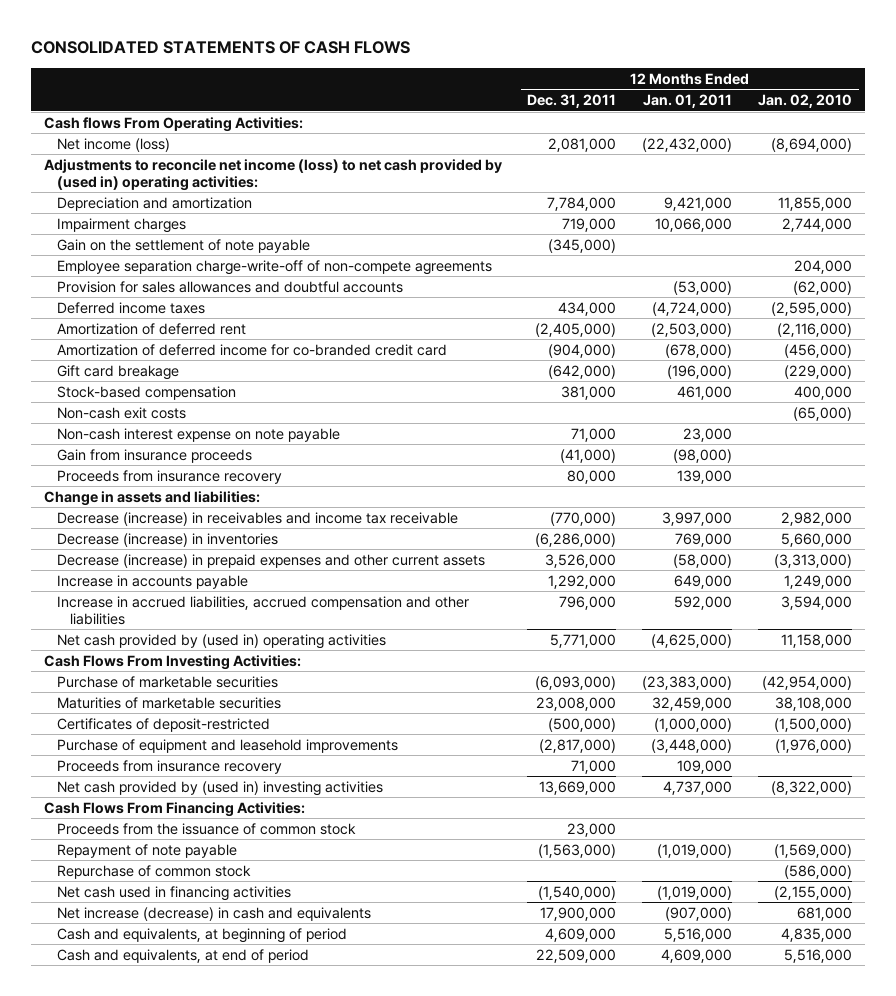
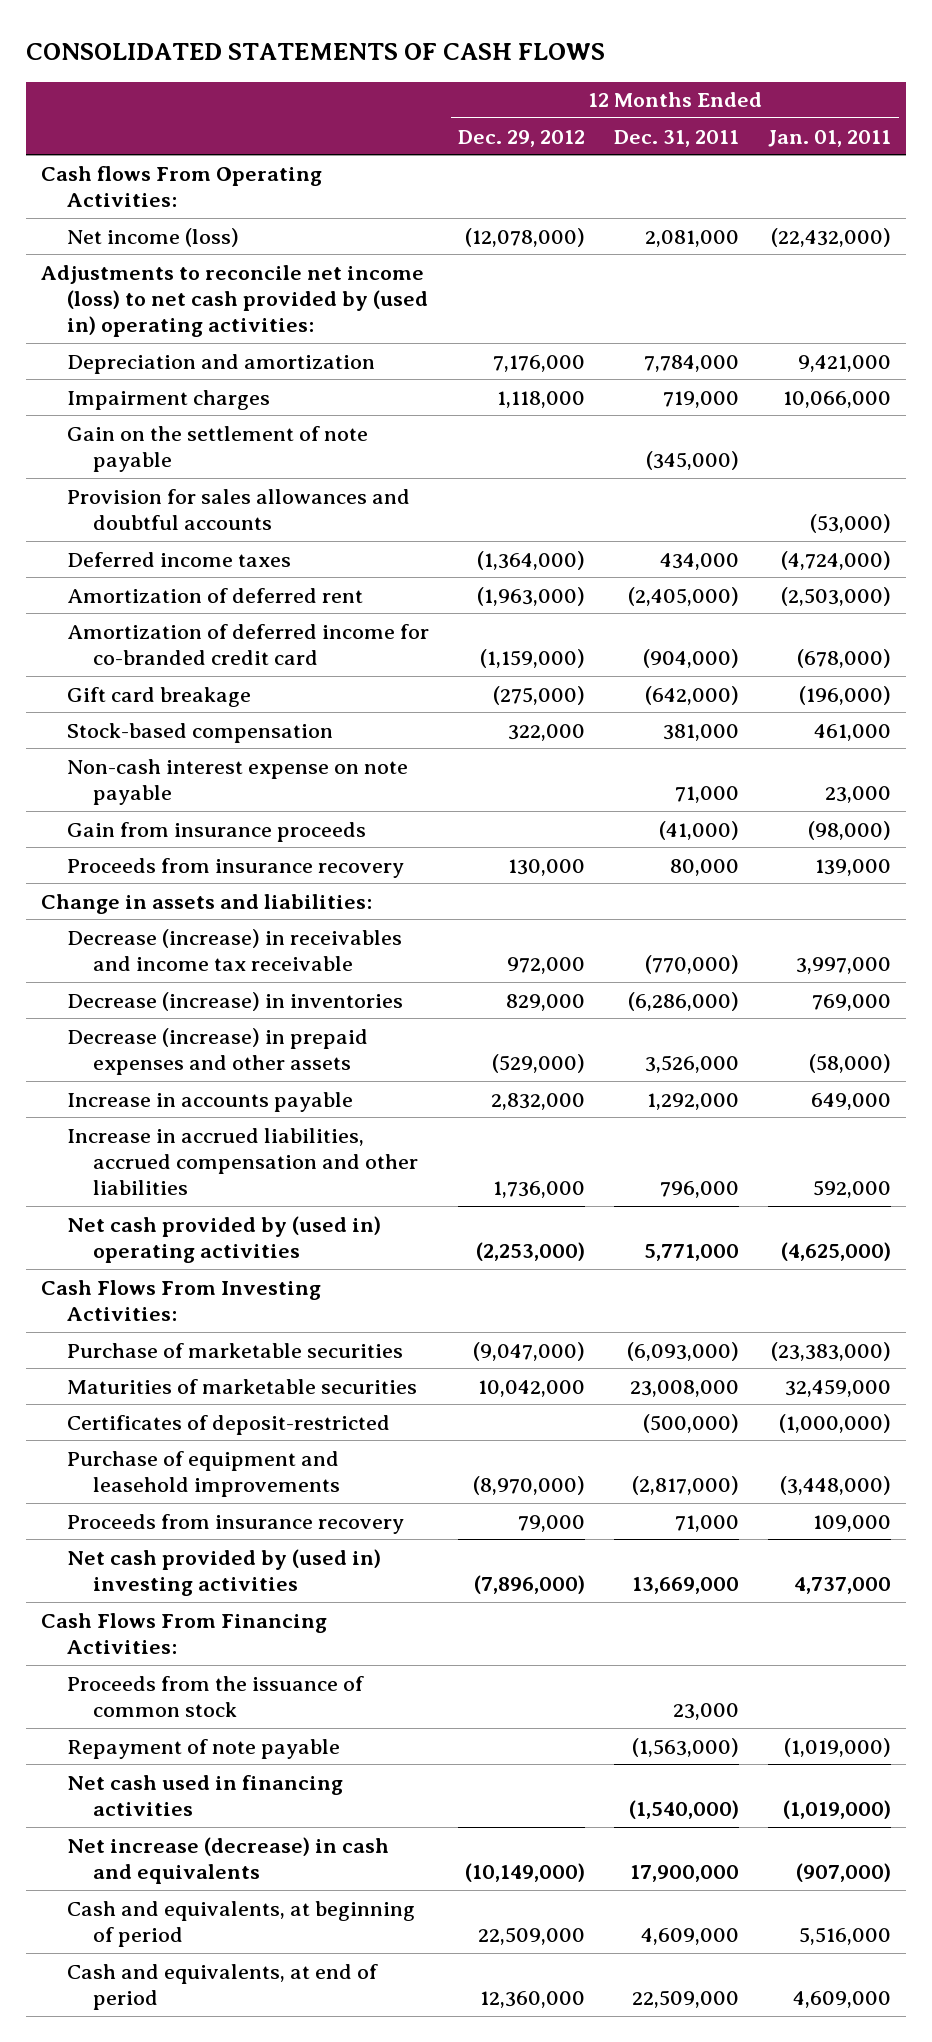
[758,93,853,108] Jan. 02, 2010 -> none
none -> [458,129,586,147] Dec. 29, 2012
[56,259,492,275] Employee separation charge-write-off of non-compete agreements -> none
[56,406,186,419] Non-cash exit costs -> none
[56,553,485,568] Decrease (increase) in prepaid expenses and other current assets -> [66,1027,368,1075] Decrease (increase) in prepaid expenses and other assets
[56,864,251,879] Repurchase of common stock -> none

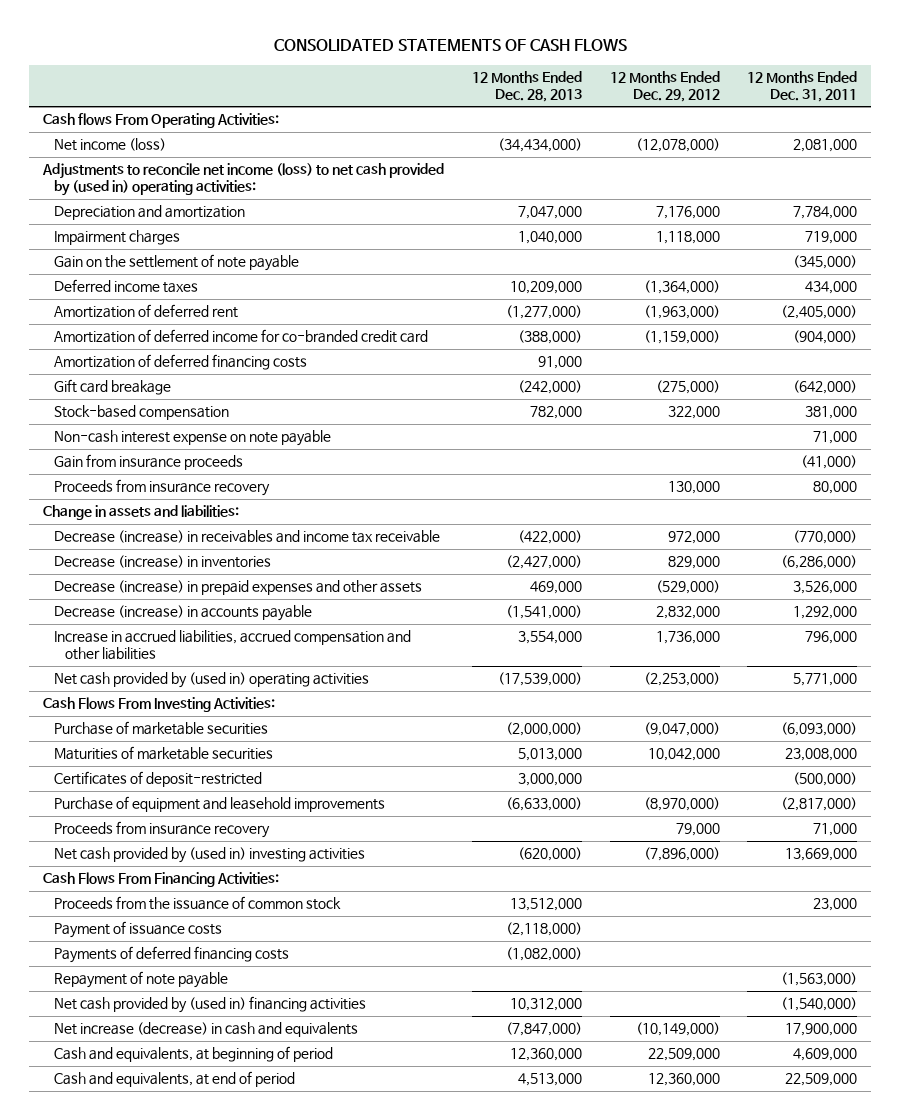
[768,129,892,147] Jan. 01, 2011 -> none
none -> [471,71,582,102] 12 Months Ended Dec. 28, 2013
[66,488,410,530] Provision for sales allowances and doubtful accounts -> none
none -> [54,354,308,371] Amortization of deferred financing costs
[66,1091,353,1112] Increase in accounts payable -> [54,605,313,622] Decrease (increase) in accounts payable
none -> [54,921,223,939] Payment of issuance costs
none -> [54,946,290,964] Payments of deferred financing costs
[66,1774,343,1816] Net cash used in financing activities -> [54,996,367,1014] Net cash provided by (used in) financing activities

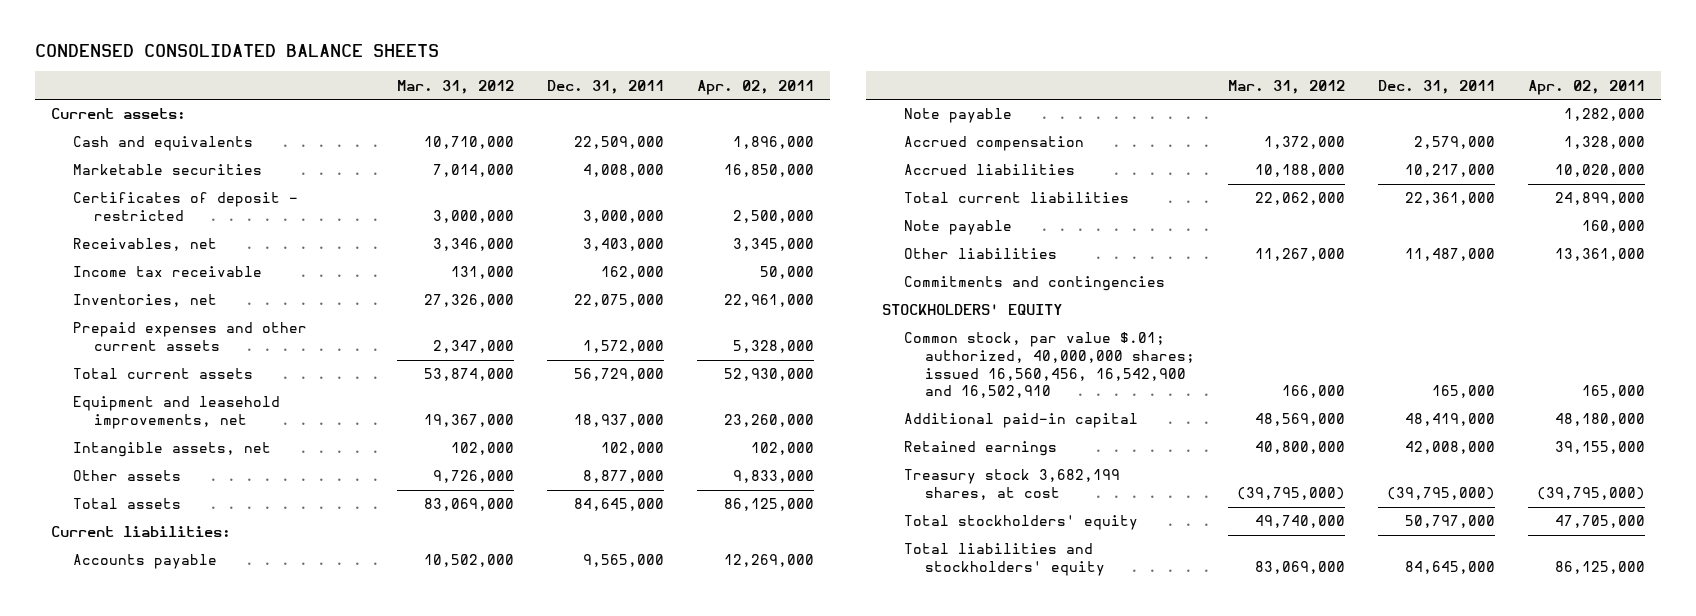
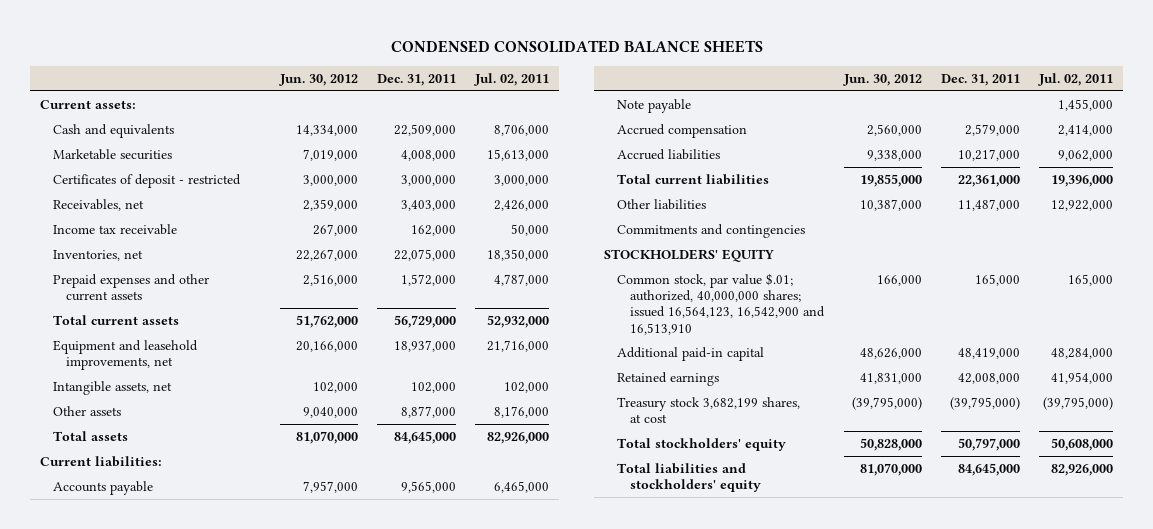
[396,79,514,94] Mar. 31, 2012 -> none
[696,79,814,95] Apr. 02, 2011 -> none
none -> [278,74,358,87] Jun. 30, 2012
none -> [474,73,550,87] Jul. 02, 2011
[903,220,1012,236] Note payable -> none
[903,332,1195,399] Common stock, par value $.01; authorized, 40,000,000 shares; issued 16,560,456, 16,542,900 and 16,502,910 -> [617,272,826,335] Common stock, par value $.01; authorized, 40,000,000 shares; issued 16,564,123, 16,542,900 and 16,513,910

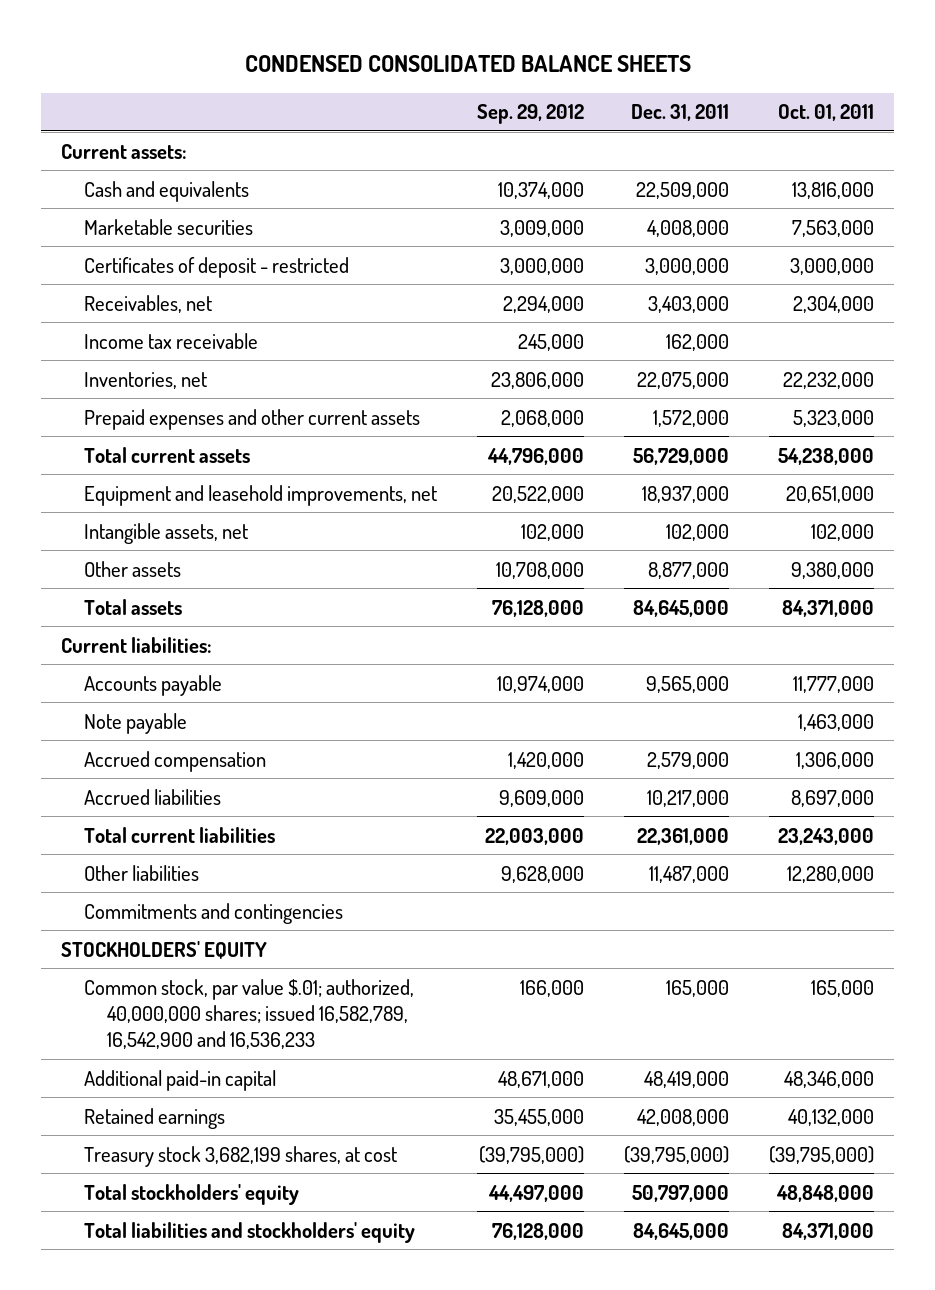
[278,74,358,87] Jun. 30, 2012 -> none
[474,73,550,87] Jul. 02, 2011 -> none
none -> [477,104,585,125] Sep. 29, 2012
none -> [778,104,875,122] Oct. 01, 2011
[617,272,826,335] Common stock, par value $.01; authorized, 40,000,000 shares; issued 16,564,123, 16,542,900 and 16,513,910 -> [83,978,414,1049] Common stock, par value $.01; authorized, 40,000,000 shares; issued 16,582,789, 16,542,900 and 16,536,233

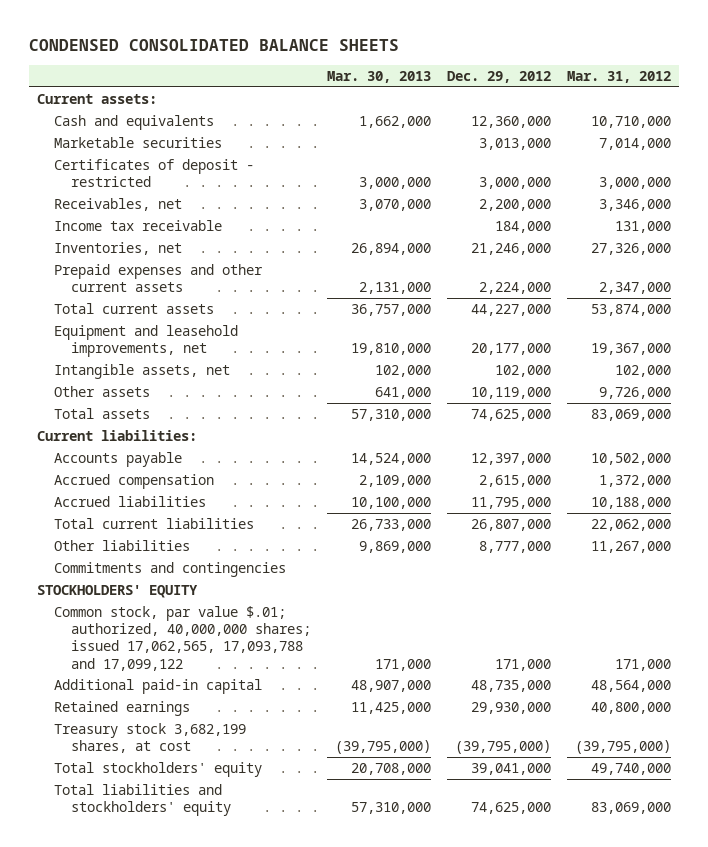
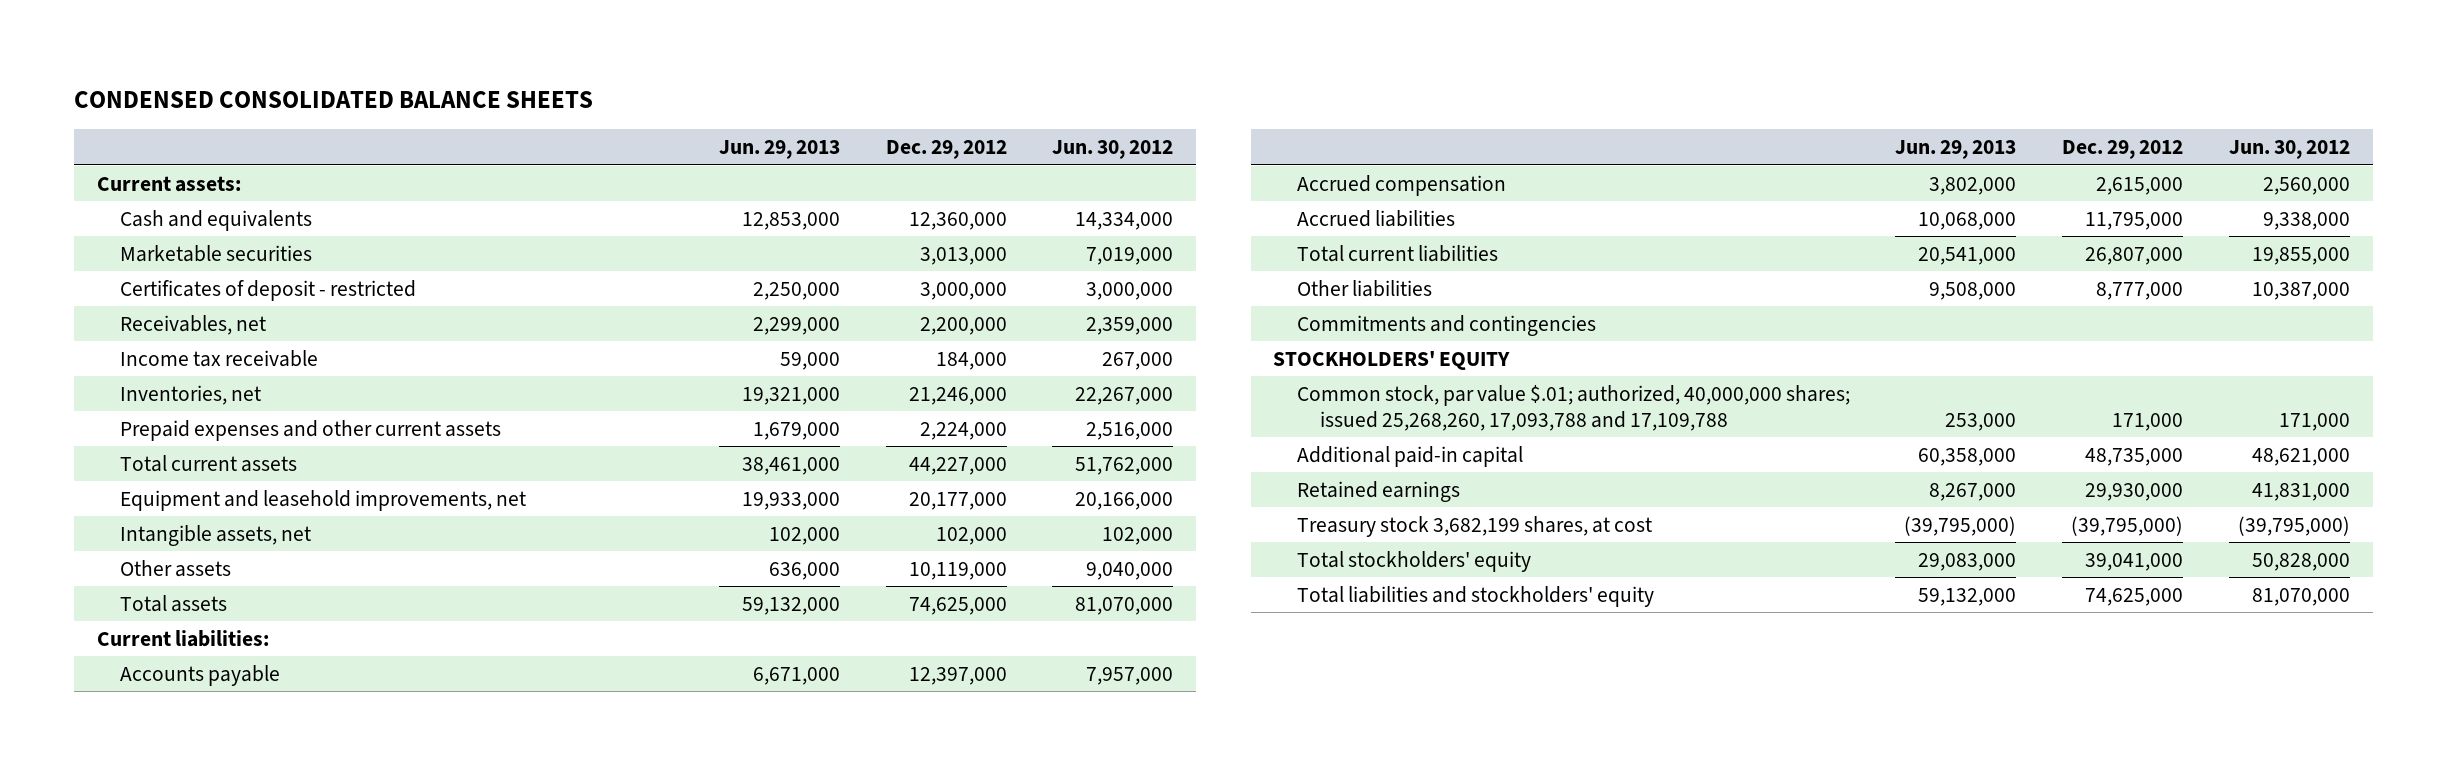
[326,71,431,84] Mar. 30, 2013 -> none
[566,71,671,84] Mar. 31, 2012 -> none
none -> [718,140,840,160] Jun. 29, 2013
none -> [1052,140,1174,160] Jun. 30, 2012
[54,605,311,671] Common stock, par value $.01; authorized, 40,000,000 shares; issued 17,062,565, 17,093,788 and 17,099,122 -> [1296,384,1850,431] Common stock, par value $.01; authorized, 40,000,000 shares; issued 25,268,260, 17,093,788 and 17,109,788

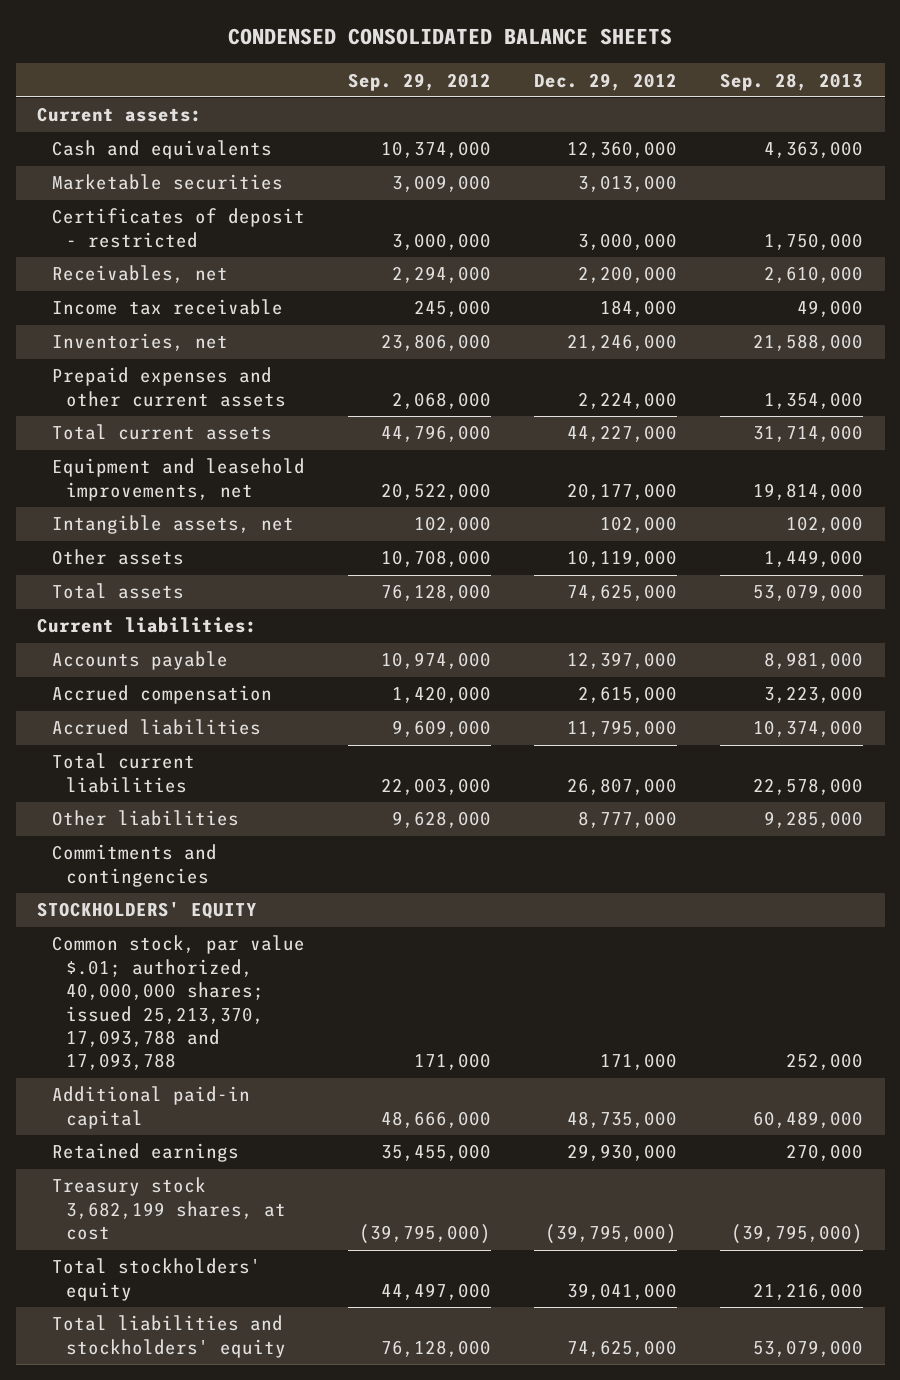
[718,140,840,160] Jun. 29, 2013 -> none
[1052,140,1174,160] Jun. 30, 2012 -> none
none -> [347,72,491,91] Sep. 29, 2012
none -> [720,72,864,91] Sep. 28, 2013
[1296,384,1850,431] Common stock, par value $.01; authorized, 40,000,000 shares; issued 25,268,260, 17,093,788 and 17,109,788 -> [51,935,305,1071] Common stock, par value $.01; authorized, 40,000,000 shares; issued 25,213,370, 17,093,788 and 17,093,788

